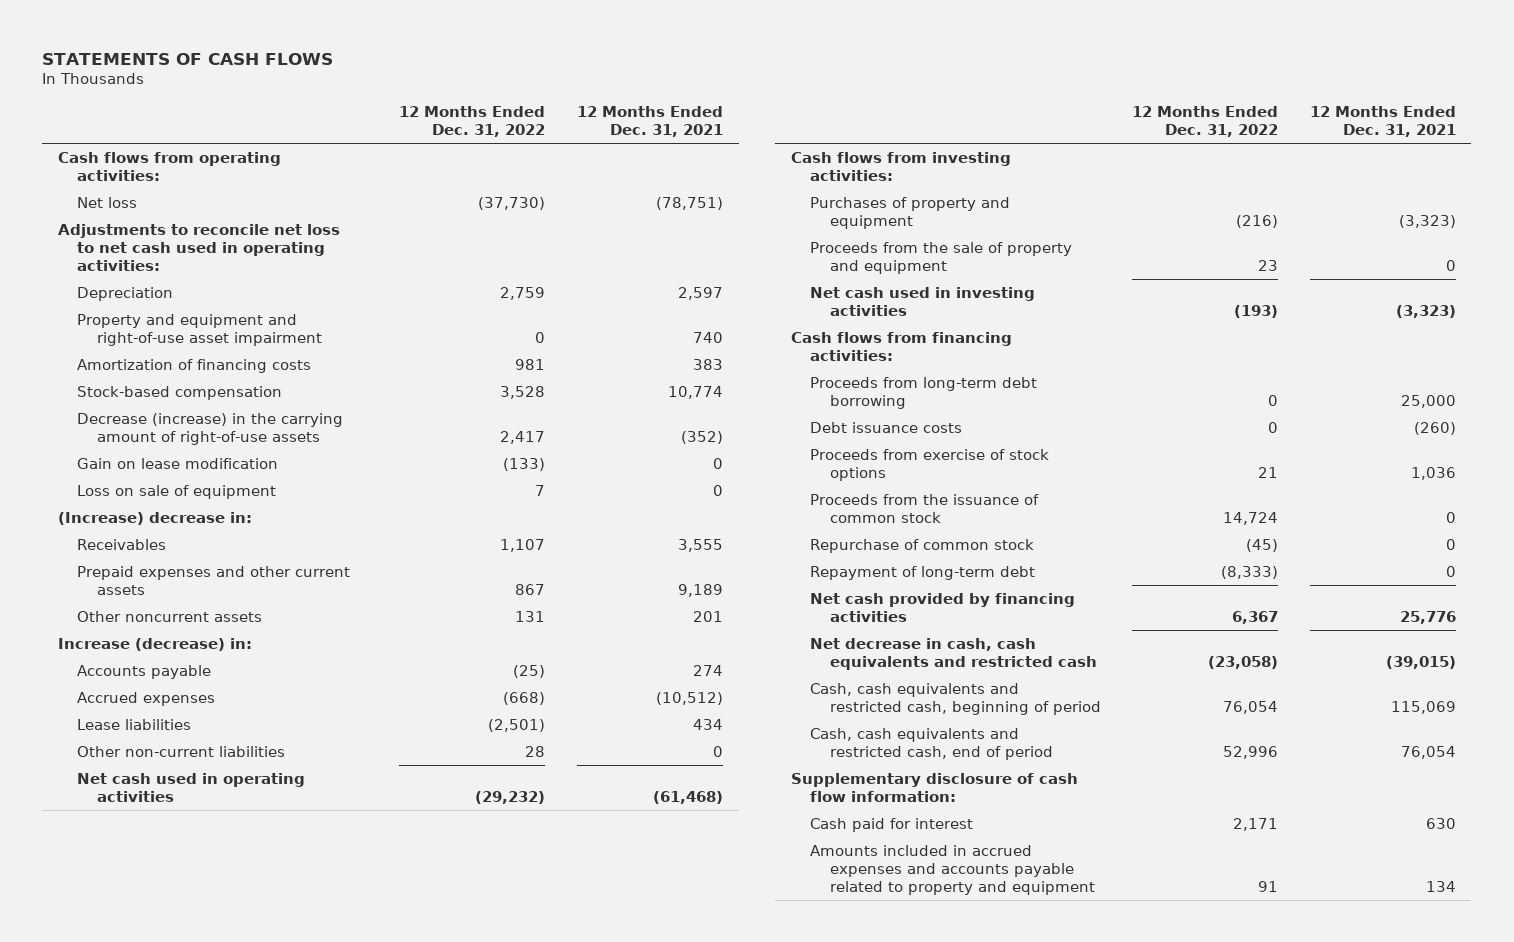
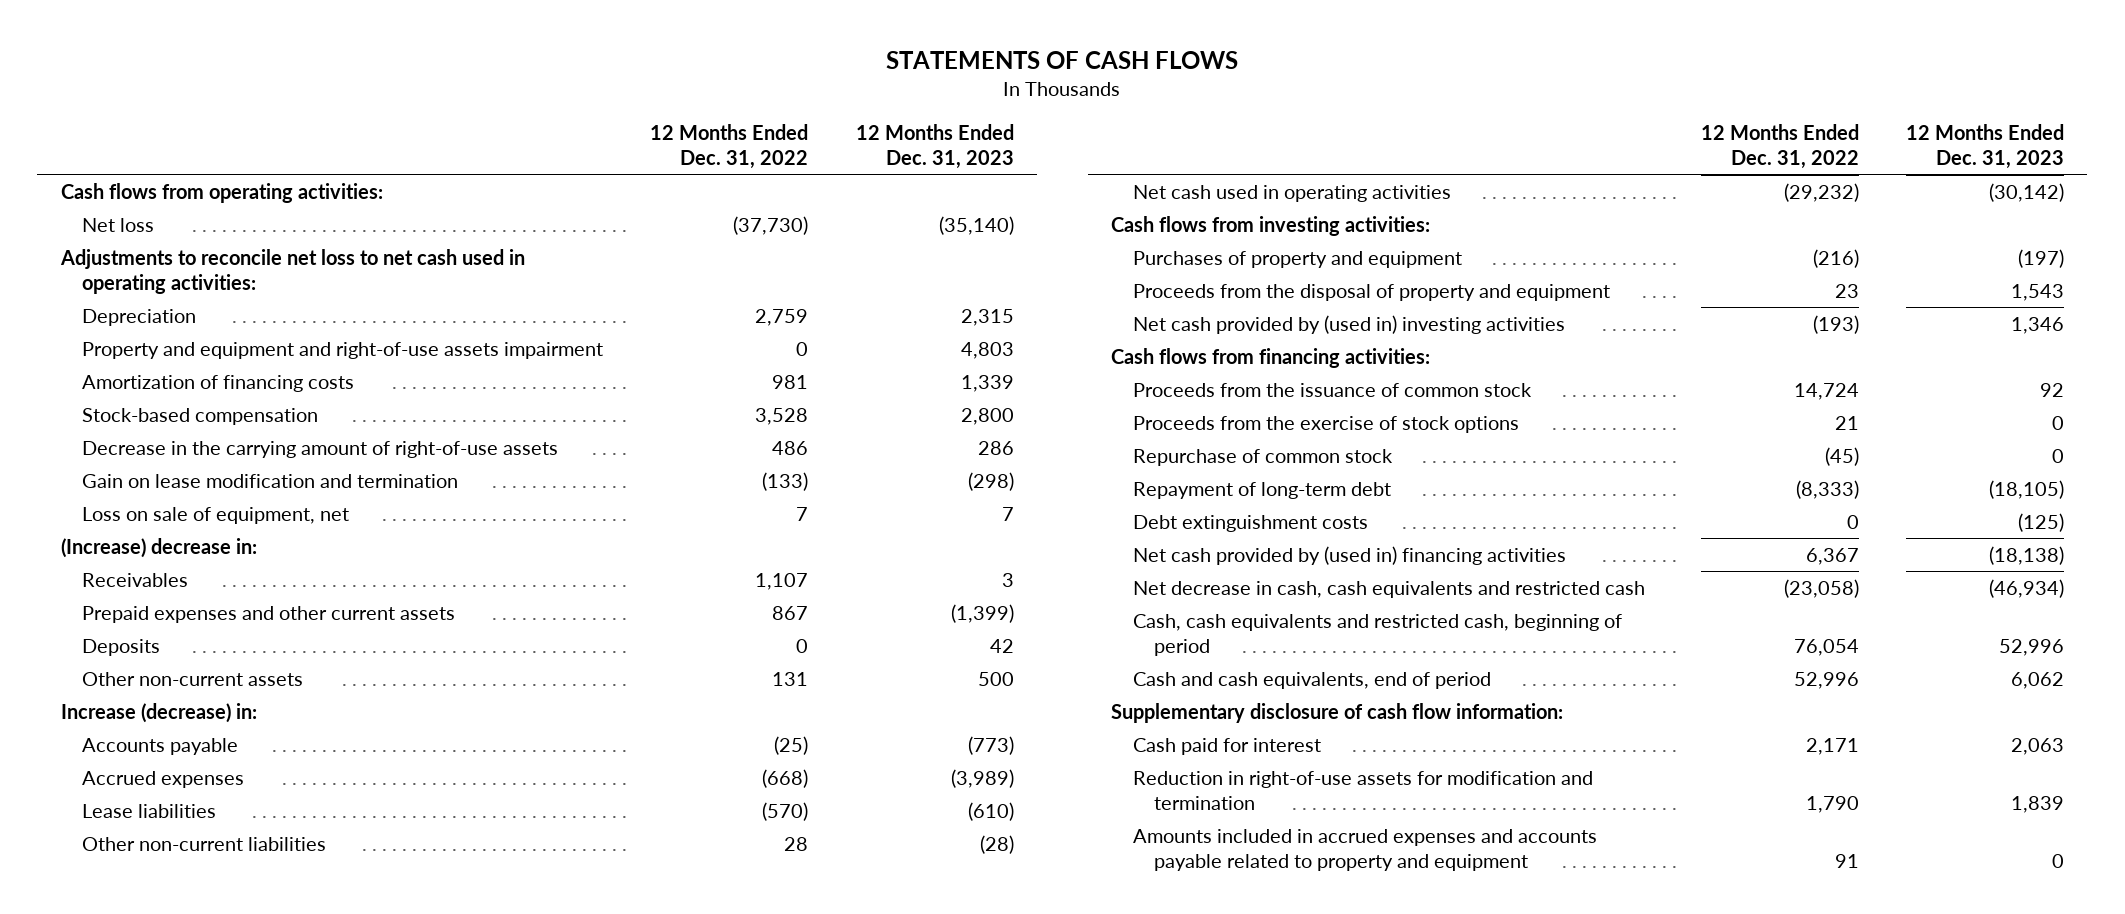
[576,106,723,138] 12 Months Ended Dec. 31, 2021 -> none
none -> [855,123,1014,169] 12 Months Ended Dec. 31, 2023
[77,313,322,346] Property and equipment and right-of-use asset impairment -> [82,341,604,359] Property and equipment and right-of-use assets impairment
[77,412,344,445] Decrease (increase) in the carrying amount of right-of-use assets -> [82,440,559,458] Decrease in the carrying amount of right-of-use assets
[500,430,546,444] 2,417 -> [772,440,809,455] 486
[77,457,279,469] Gain on lease modification -> [82,473,459,488] Gain on lease modification and termination
[77,484,277,499] Loss on sale of equipment -> [82,506,350,524] Loss on sale of equipment, net
none -> [82,638,161,656] Deposits
[77,610,263,622] Other noncurrent assets -> [82,671,304,686] Other non-current assets
[488,718,546,732] (2,501) -> [762,801,809,821] (570)
[810,241,1073,274] Proceeds from the sale of property and equipment -> [1132,283,1610,301] Proceeds from the disposal of property and equipment
[810,286,1036,316] Net cash used in investing activities -> [1132,314,1565,334] Net cash provided by (used in) investing activities
[810,376,1038,409] Proceeds from long-term debt borrowing -> none
[810,421,963,433] Debt issuance costs -> none
[810,448,1050,481] Proceeds from exercise of stock options -> none
none -> [1132,415,1519,433] Proceeds from the exercise of stock options
none -> [1132,514,1368,532] Debt extinguishment costs
[810,592,1076,622] Net cash provided by financing activities -> [1132,545,1566,565] Net cash provided by (used in) financing activities
[810,727,1053,760] Cash, cash equivalents and restricted cash, end of period -> [1132,671,1491,689] Cash and cash equivalents, end of period
none -> [1132,770,1593,810] Reduction in right-of-use assets for modification and termination

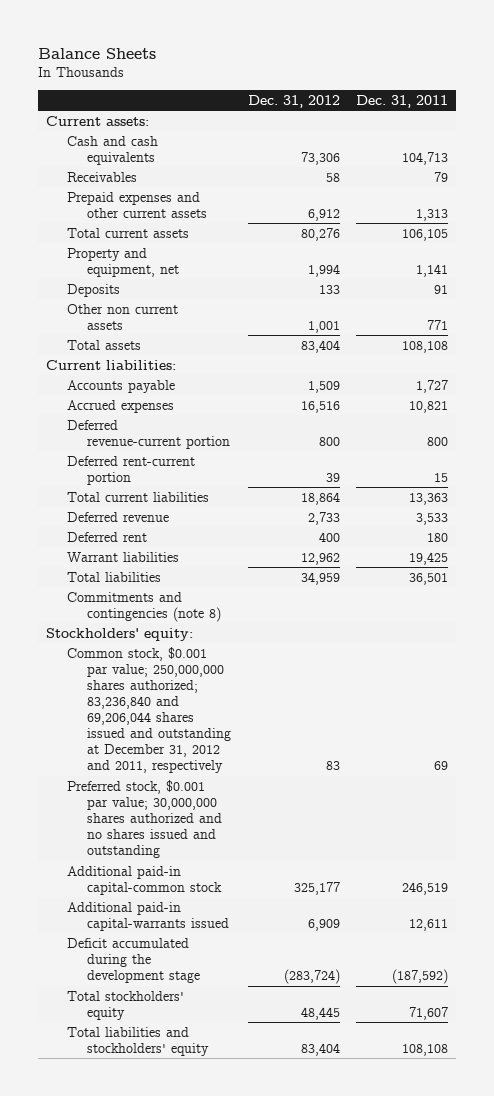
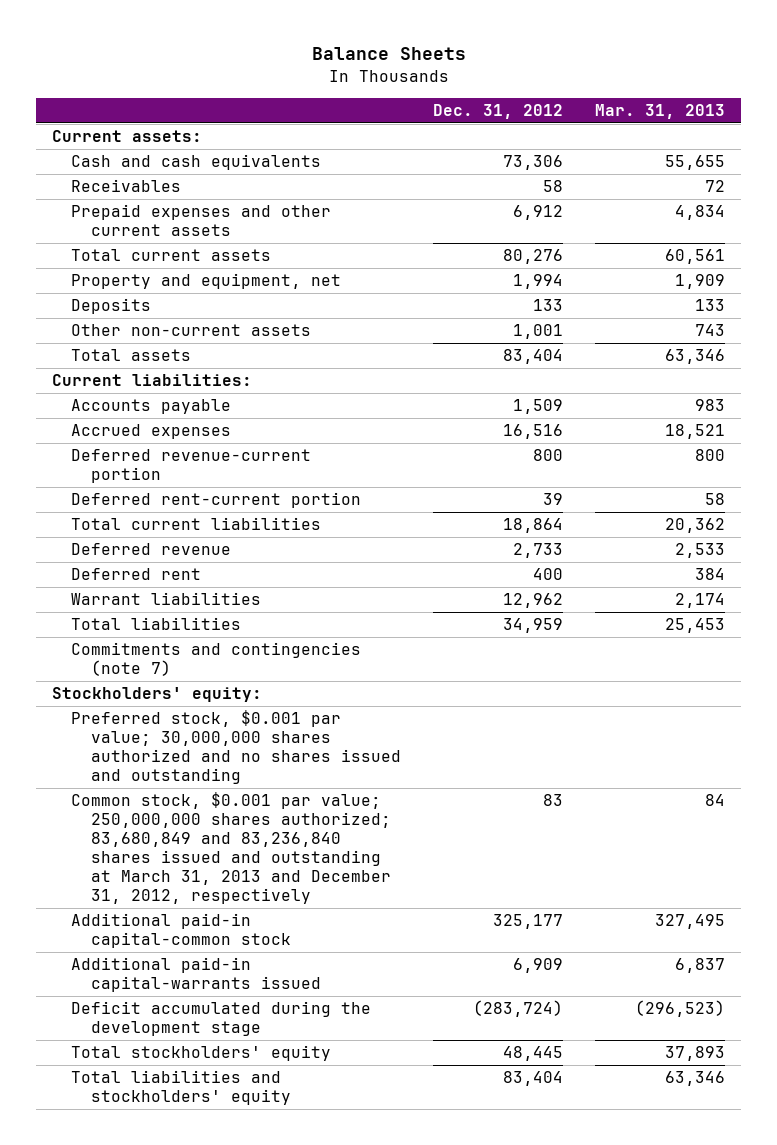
[356,94,449,108] Dec. 31, 2011 -> none
none -> [595,103,726,119] Mar. 31, 2013
[66,303,178,330] Other non current assets -> [71,324,312,337] Other non-current assets
[66,591,221,622] Commitments and contingencies (note 8) -> [71,642,362,677] Commitments and contingencies (note 7)
[66,646,231,774] Common stock, $0.001 par value; 250,000,000 shares authorized; 83,236,840 and 69,206,044 shares issued and outstanding at December 31, 2012 and 2011, respectively -> none
none -> [71,792,391,904] Common stock, $0.001 par value; 250,000,000 shares authorized; 83,680,849 and 83,236,840 shares issued and outstanding at March 31, 2013 and December 31, 2012, respectively

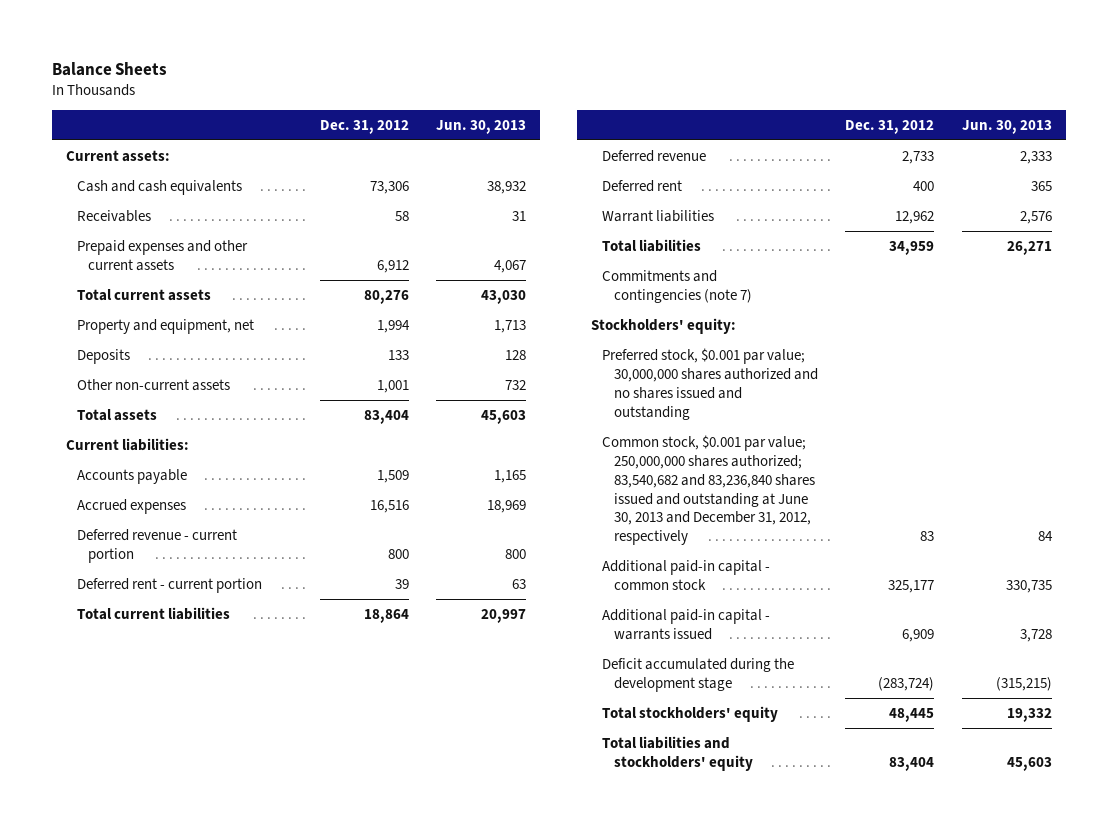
[595,103,726,119] Mar. 31, 2013 -> none
none -> [436,119,527,134] Jun. 30, 2013
[71,449,312,484] Deferred revenue-current portion -> [76,528,237,563] Deferred revenue - current portion
[71,492,362,509] Deferred rent-current portion -> [76,577,262,593] Deferred rent - current portion
[71,792,391,904] Common stock, $0.001 par value; 250,000,000 shares authorized; 83,680,849 and 83,236,840 shares issued and outstanding at March 31, 2013 and December 31, 2012, respectively -> [602,434,815,546] Common stock, $0.001 par value; 250,000,000 shares authorized; 83,540,682 and 83,236,840 shares issued and outstanding at June 30, 2013 and December 31, 2012, respectively
[71,913,291,949] Additional paid-in capital-common stock -> [602,559,771,590] Additional paid-in capital - common stock
[71,957,321,993] Additional paid-in capital-warrants issued -> [602,608,771,640] Additional paid-in capital - warrants issued

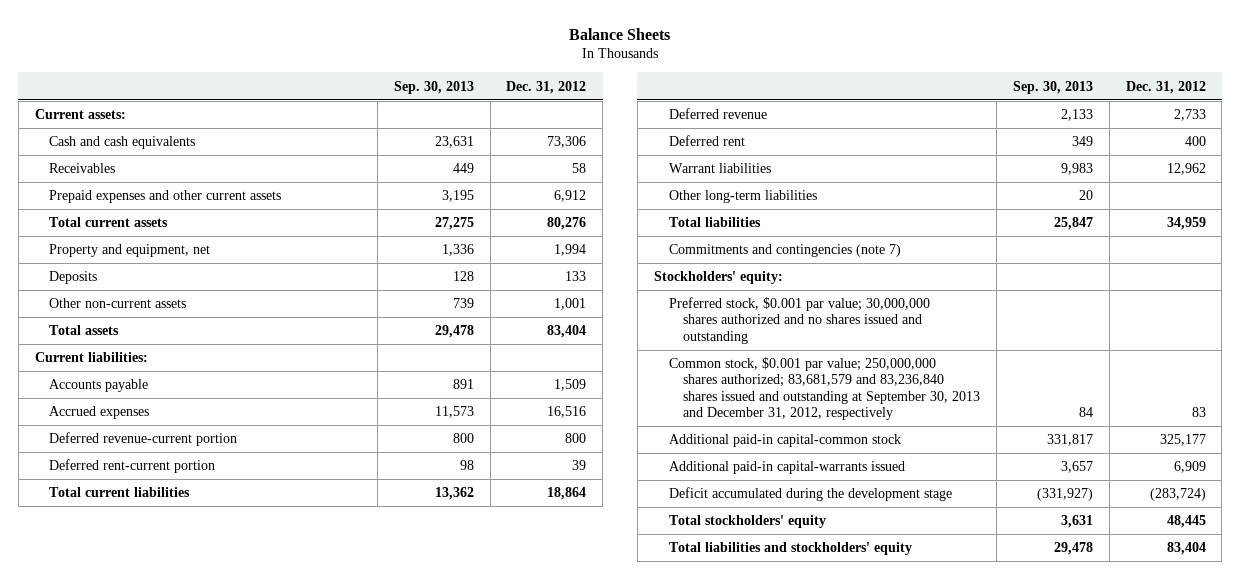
[436,119,527,134] Jun. 30, 2013 -> none
none -> [393,80,474,94] Sep. 30, 2013
[76,528,237,563] Deferred revenue - current portion -> [49,432,238,447] Deferred revenue-current portion
[76,577,262,593] Deferred rent - current portion -> [49,459,216,474] Deferred rent-current portion
none -> [668,190,817,204] Other long-term liabilities
[602,434,815,546] Common stock, $0.001 par value; 250,000,000 shares authorized; 83,540,682 and 83,236,840 shares issued and outstanding at June 30, 2013 and December 31, 2012, respectively -> [668,357,981,421] Common stock, $0.001 par value; 250,000,000 shares authorized; 83,681,579 and 83,236,840 shares issued and outstanding at September 30, 2013 and December 31, 2012, respectively
[602,559,771,590] Additional paid-in capital - common stock -> [668,434,901,448] Additional paid-in capital-common stock
[602,608,771,640] Additional paid-in capital - warrants issued -> [668,461,905,475] Additional paid-in capital-warrants issued

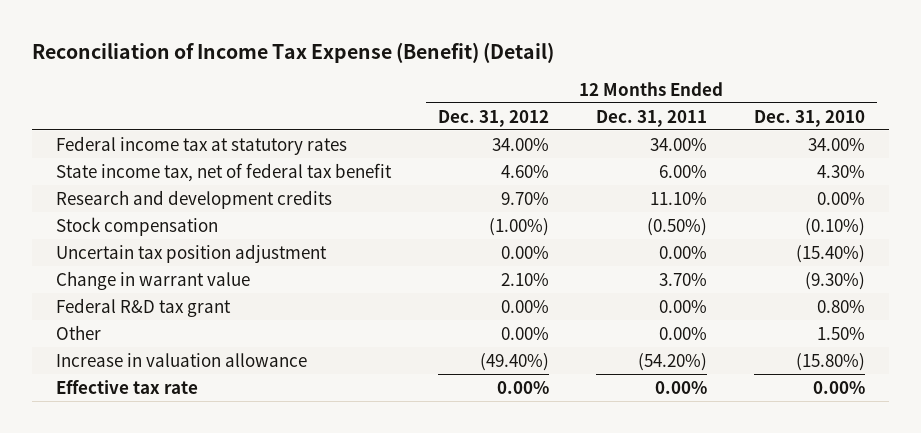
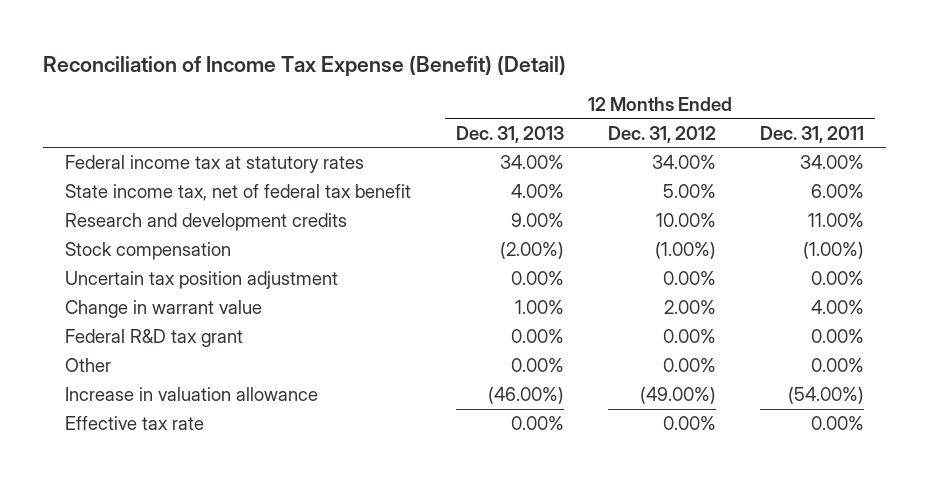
[753,109,865,127] Dec. 31, 2010 -> none
none -> [455,125,564,143] Dec. 31, 2013
[500,164,549,178] 4.60% -> [662,183,716,198] 5.00%
[500,191,549,205] 9.70% -> [655,212,716,227] 10.00%
[649,191,707,205] 11.10% -> [807,212,864,227] 11.00%
[646,217,707,236] (0.50%) -> [802,241,864,259] (1.00%)
[500,272,549,286] 2.10% -> [663,299,716,314] 2.00%
[658,272,707,286] 3.70% -> [810,299,864,314] 4.00%
[479,352,549,371] (49.40%) -> [639,386,716,404] (49.00%)
[637,352,707,371] (54.20%) -> [787,386,864,404] (54.00%)

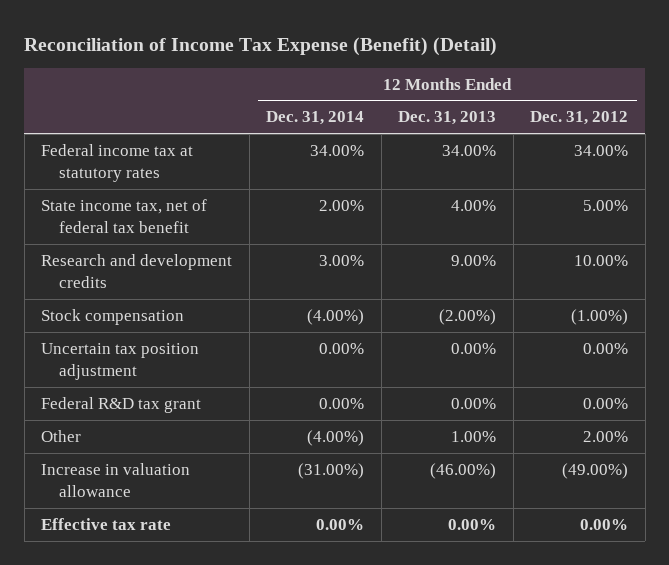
[759,125,864,143] Dec. 31, 2011 -> none
none -> [266,111,365,126] Dec. 31, 2014
[65,299,263,318] Change in warrant value -> none
[510,357,564,372] 0.00% -> [451,430,497,442] 1.00%
[662,357,716,372] 0.00% -> [583,430,629,442] 2.00%

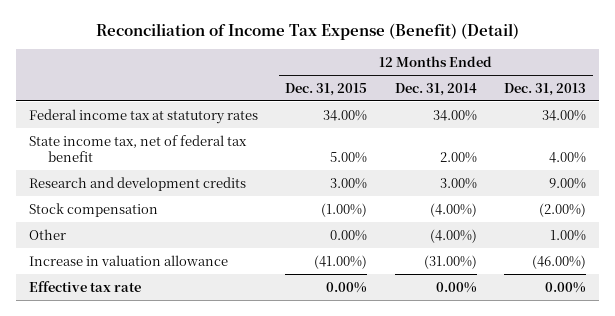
[530,111,629,126] Dec. 31, 2012 -> none
none -> [285,82,368,96] Dec. 31, 2015
[41,342,200,380] Uncertain tax position adjustment -> none
[41,396,202,413] Federal R&D tax grant -> none

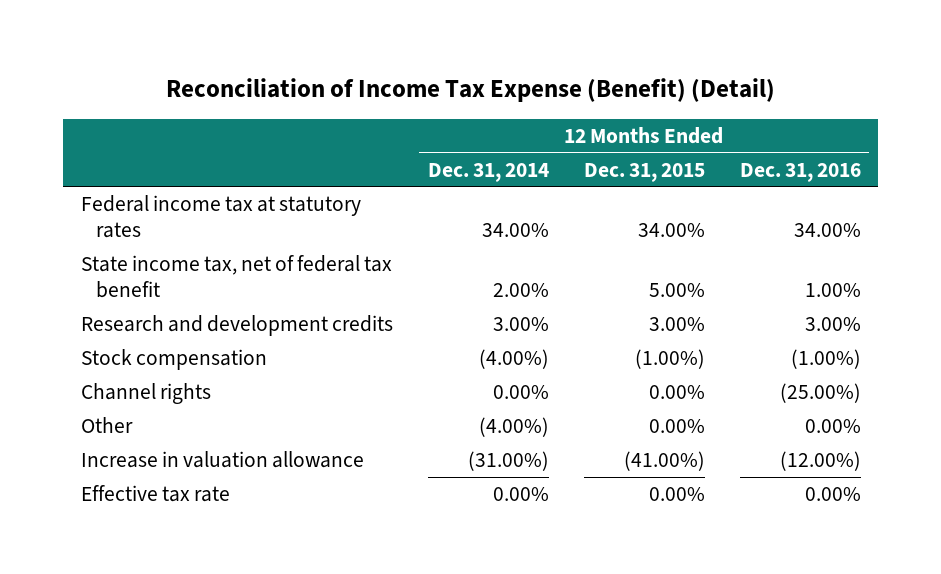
[503,82,586,96] Dec. 31, 2013 -> none
none -> [739,162,861,182] Dec. 31, 2016
none -> [80,383,211,405] Channel rights

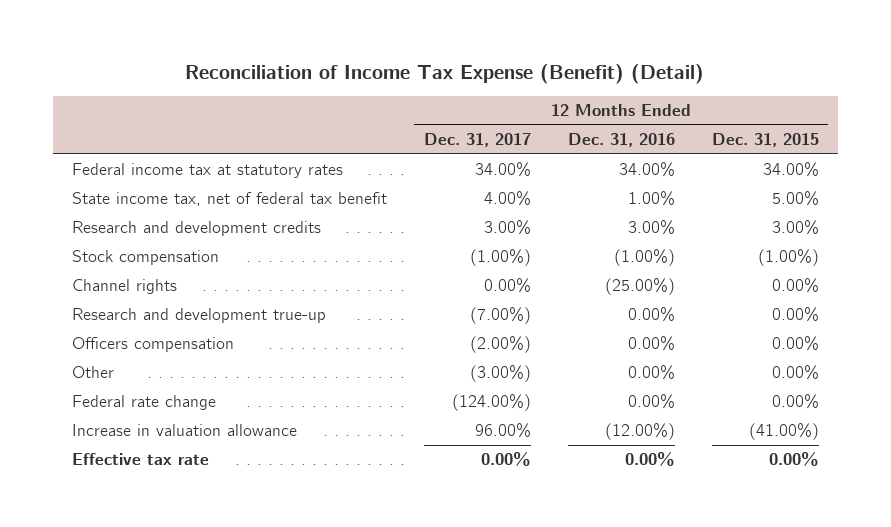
[427,162,549,182] Dec. 31, 2014 -> none
none -> [423,133,531,148] Dec. 31, 2017
none -> [71,308,326,324] Research and development true-up
none -> [71,337,234,353] Officers compensation
none -> [71,395,216,411] Federal rate change

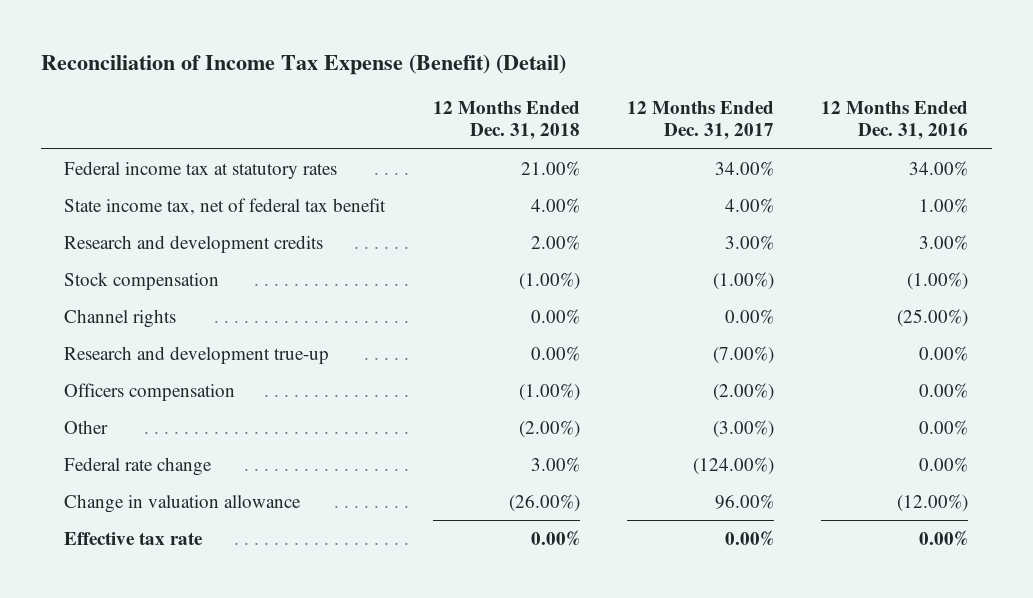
[712,133,820,148] Dec. 31, 2015 -> none
none -> [432,101,580,141] 12 Months Ended Dec. 31, 2018
[71,424,297,437] Increase in valuation allowance -> [64,493,302,513] Change in valuation allowance

